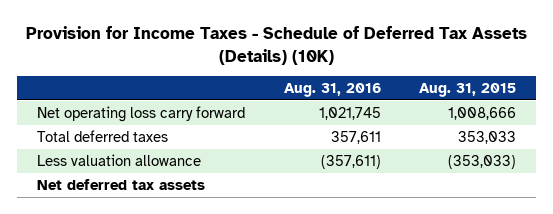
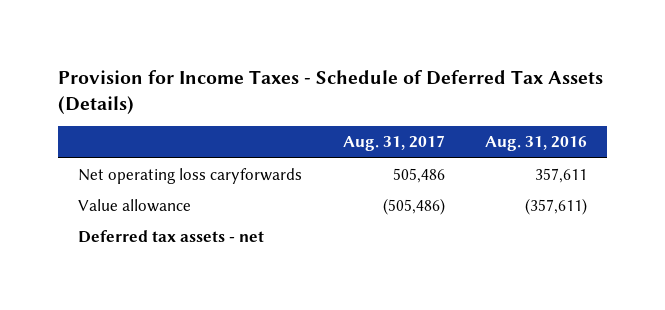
[25,26,527,65] Provision for Income Taxes - Schedule of Deferred Tax Assets (Details) (10K) -> [57,69,603,114] Provision for Income Taxes - Schedule of Deferred Tax Assets (Details)
[419,82,517,97] Aug. 31, 2015 -> none
none -> [342,135,445,152] Aug. 31, 2017
[36,129,168,142] Total deferred taxes -> none
[36,105,245,122] Net operating loss carry forward -> [77,168,302,185] Net operating loss caryforwards
[318,106,381,120] 1,021,745 -> [535,168,588,184] 357,611
[36,153,201,166] Less valuation allowance -> [77,199,191,213] Value allowance
[36,178,205,190] Net deferred tax assets -> [77,230,264,244] Deferred tax assets - net

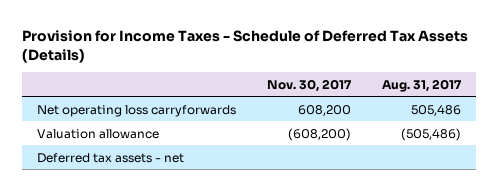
[485,136,588,152] Aug. 31, 2016 -> none
none -> [267,78,353,92] Nov. 30, 2017
[77,168,302,185] Net operating loss caryforwards -> [37,104,237,117] Net operating loss carryforwards
[77,199,191,213] Value allowance -> [37,128,160,139] Valuation allowance

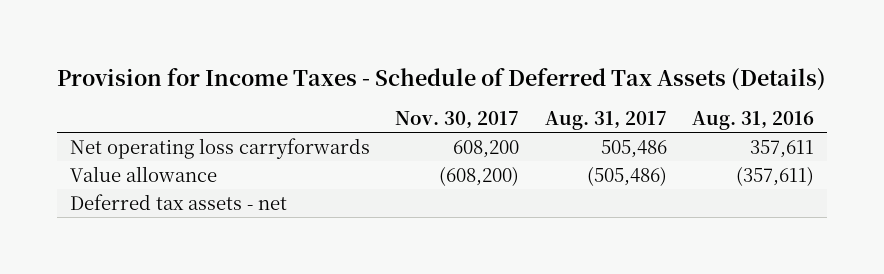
none -> [692,111,815,131] Aug. 31, 2016
[37,128,160,139] Valuation allowance -> [69,165,217,182] Value allowance

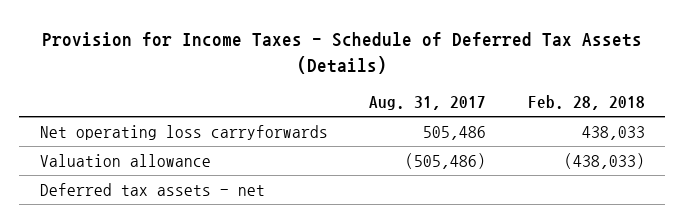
[395,111,520,130] Nov. 30, 2017 -> none
[692,111,815,131] Aug. 31, 2016 -> none
none -> [527,95,645,111] Feb. 28, 2018
[69,165,217,182] Value allowance -> [40,153,212,167] Valuation allowance

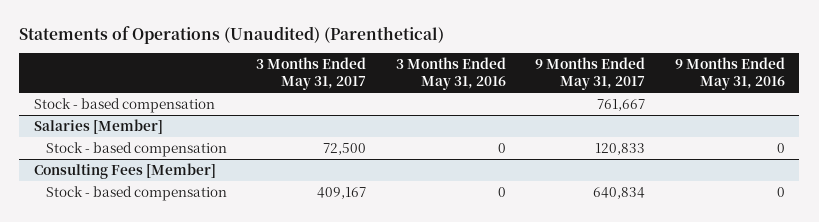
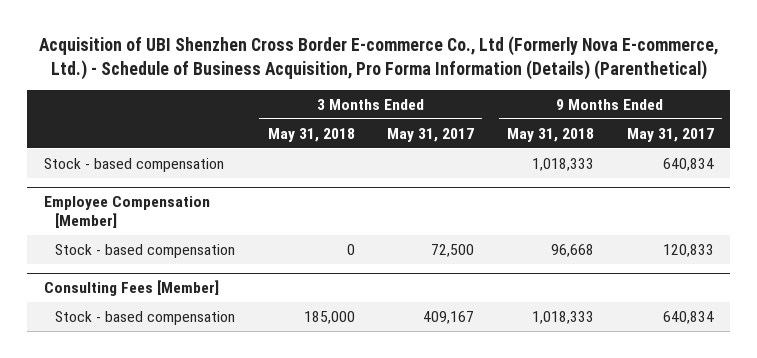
[19,26,445,45] Statements of Operations (Unaudited) (Parenthetical) -> [38,35,718,80] Acquisition of UBI Shenzhen Cross Border E-commerce Co., Ltd (Formerly Nova E-commerce, Ltd.) - Schedule of Business Acquisition, Pro Forma Information (Details) (Parenthetical)
[395,57,506,91] 3 Months Ended May 31, 2016 -> none
[674,57,785,91] 9 Months Ended May 31, 2016 -> none
none -> [267,127,355,142] May 31, 2018
none -> [506,127,594,142] May 31, 2018
[34,118,164,134] Salaries [Member] -> none
[597,98,646,111] 761,667 -> [662,157,714,171] 640,834
none -> [43,196,210,228] Employee Compensation [Member]

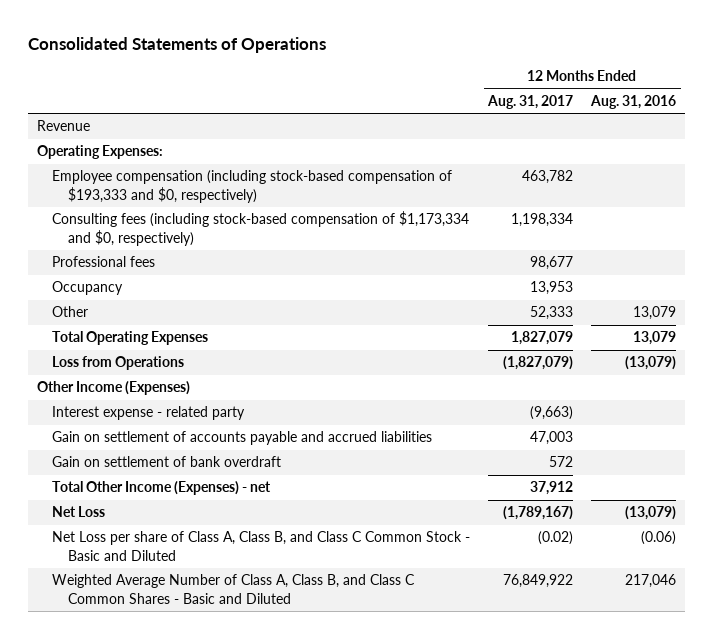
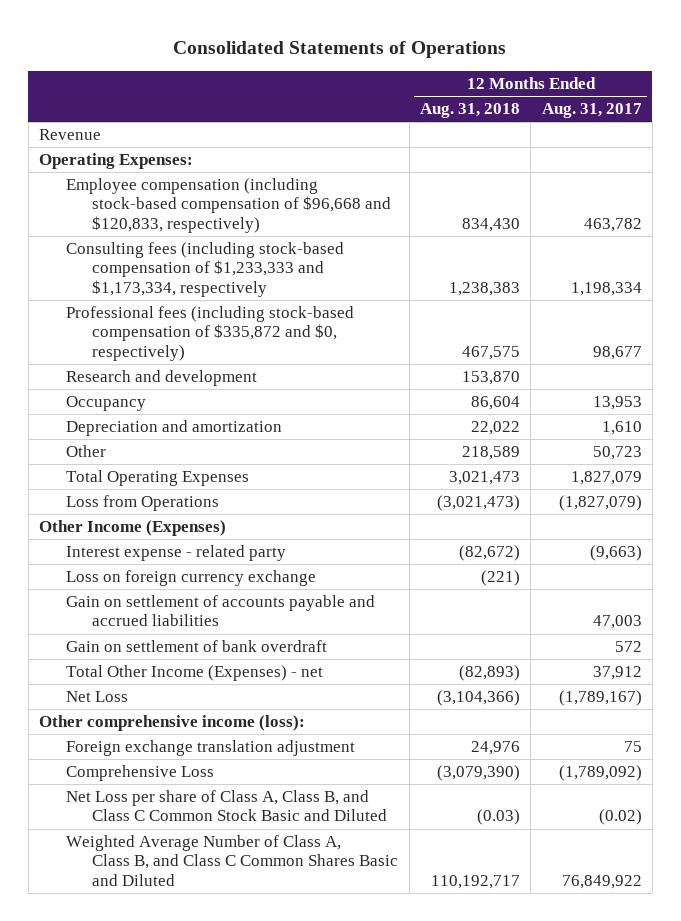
[590,94,677,109] Aug. 31, 2016 -> none
none -> [419,103,520,119] Aug. 31, 2018
[52,170,453,203] Employee compensation (including stock-based compensation of $193,333 and $0, respectively) -> [65,178,392,233] Employee compensation (including stock-based compensation of $96,668 and $120,833, respectively)
[52,211,470,246] Consulting fees (including stock-based compensation of $1,173,334 and $0, respectively) -> [65,242,344,297] Consulting fees (including stock-based compensation of $1,233,333 and $1,173,334, respectively
[52,256,156,268] Professional fees -> [65,306,354,361] Professional fees (including stock-based compensation of $335,872 and $0, respectively)
none -> [65,370,257,387] Research and development
none -> [65,420,282,437] Depreciation and amortization
[530,306,574,321] 52,333 -> [592,446,642,461] 50,723
none -> [65,570,316,587] Loss on foreign currency exchange
none -> [38,715,305,732] Other comprehensive income (loss):
none -> [65,740,355,757] Foreign exchange translation adjustment
none -> [65,765,214,782] Comprehensive Loss
[52,531,471,561] Net Loss per share of Class A, Class B, and Class C Common Stock - Basic and Diluted -> [65,790,388,822] Net Loss per share of Class A, Class B, and Class C Common Stock Basic and Diluted
[52,574,416,604] Weighted Average Number of Class A, Class B, and Class C Common Shares - Basic and Diluted -> [65,835,399,886] Weighted Average Number of Class A, Class B, and Class C Common Shares Basic and Diluted

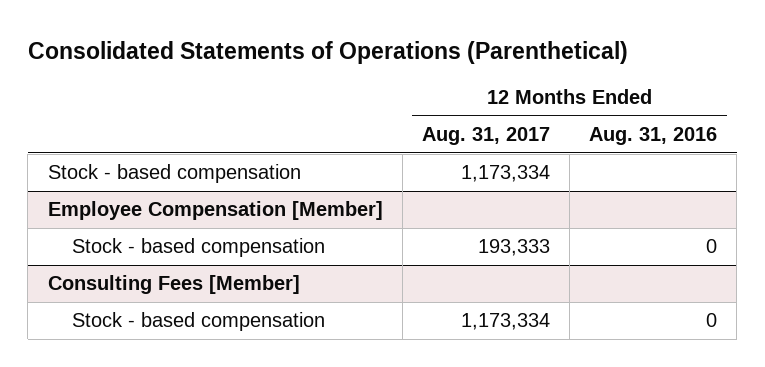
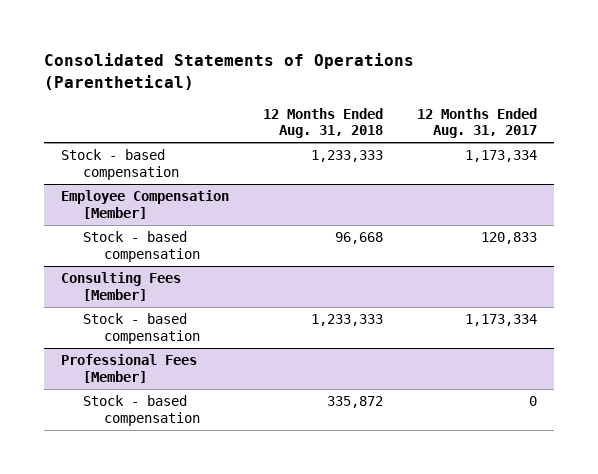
[589,127,718,146] Aug. 31, 2016 -> none
none -> [263,107,384,139] 12 Months Ended Aug. 31, 2018
[477,239,550,257] 193,333 -> [481,232,538,245] 120,833
none -> [61,354,198,383] Professional Fees [Member]
none -> [82,395,201,426] Stock - based compensation

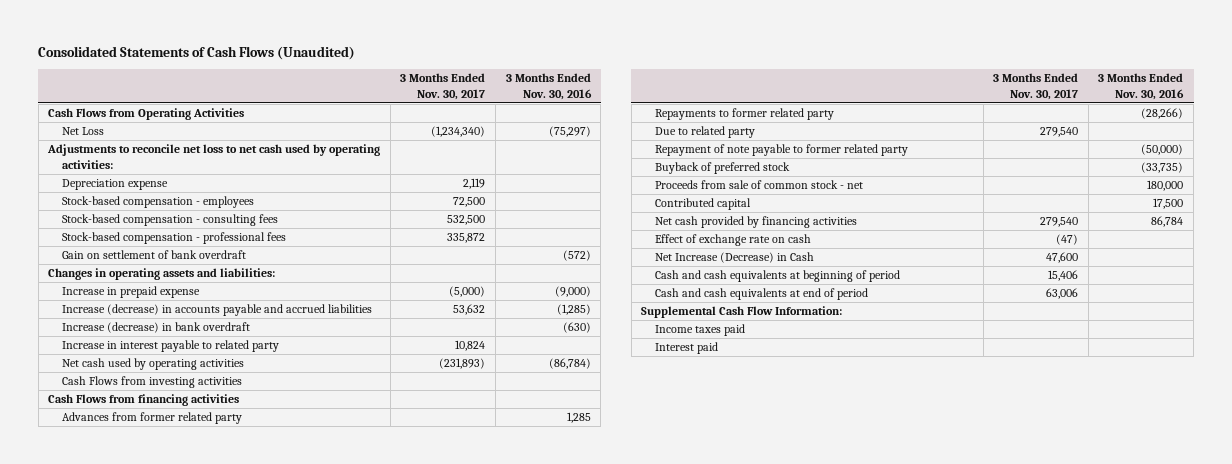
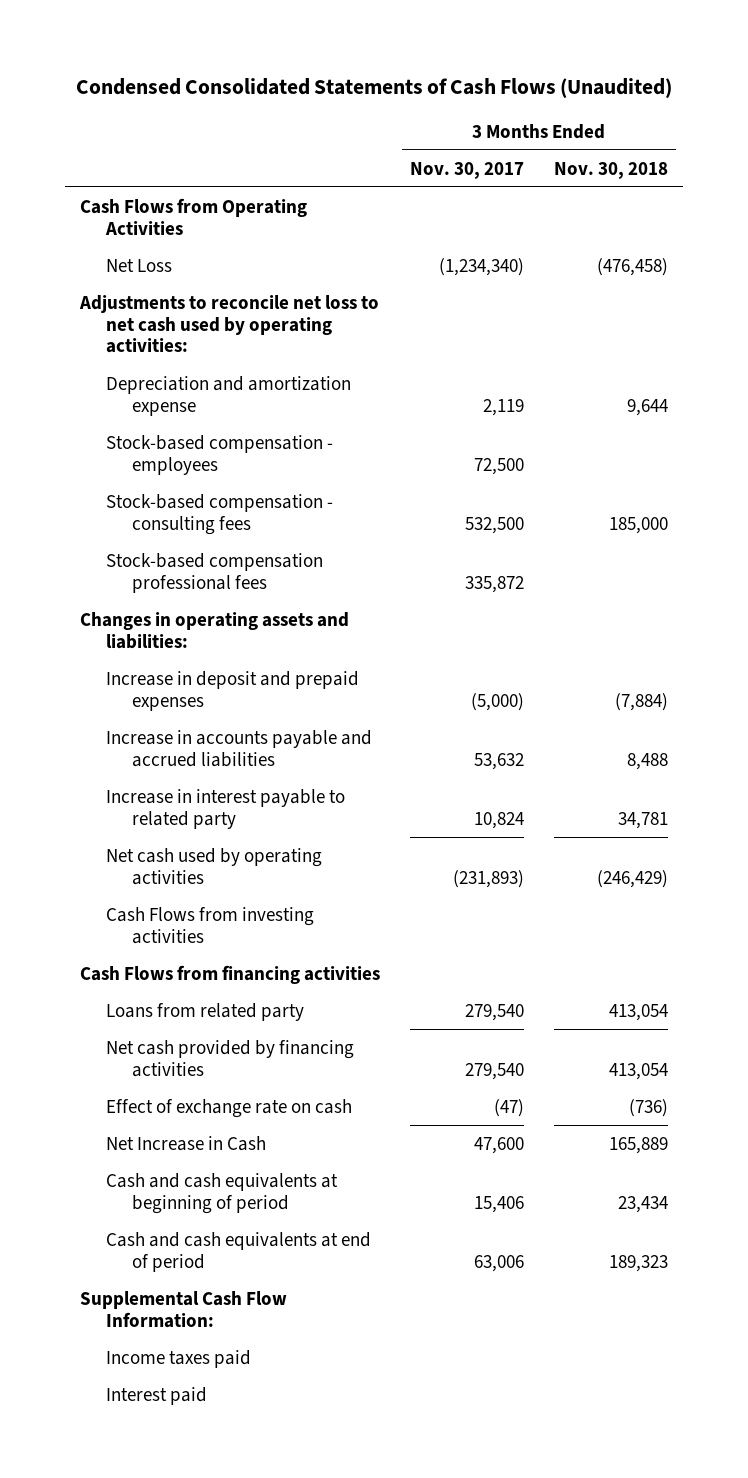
[38,46,356,61] Consolidated Statements of Cash Flows (Unaudited) -> [75,78,672,99] Condensed Consolidated Statements of Cash Flows (Unaudited)
[505,73,592,100] 3 Months Ended Nov. 30, 2016 -> none
none -> [554,161,669,179] Nov. 30, 2018
[61,179,168,191] Depreciation expense -> [106,375,352,416] Depreciation and amortization expense
[61,250,246,260] Gain on settlement of bank overdraft -> none
[61,232,286,245] Stock-based compensation - professional fees -> [106,552,324,593] Stock-based compensation professional fees
[61,286,200,299] Increase in prepaid expense -> none
[61,322,250,334] Increase (decrease) in bank overdraft -> none
none -> [106,670,360,711] Increase in deposit and prepaid expenses
[61,304,372,317] Increase (decrease) in accounts payable and accrued liabilities -> [106,729,373,767] Increase in accounts payable and accrued liabilities
[61,412,242,425] Advances from former related party -> none
[654,108,834,121] Repayments to former related party -> none
[654,144,908,157] Repayment of note payable to former related party -> none
[654,162,790,175] Buyback of preferred stock -> none
[654,180,863,190] Proceeds from sale of common stock - net -> none
[654,198,751,211] Contributed capital -> none
[654,126,755,139] Due to related party -> [106,1002,305,1021] Loans from related party
[654,252,814,264] Net Increase (Decrease) in Cash -> [106,1135,267,1151] Net Increase in Cash

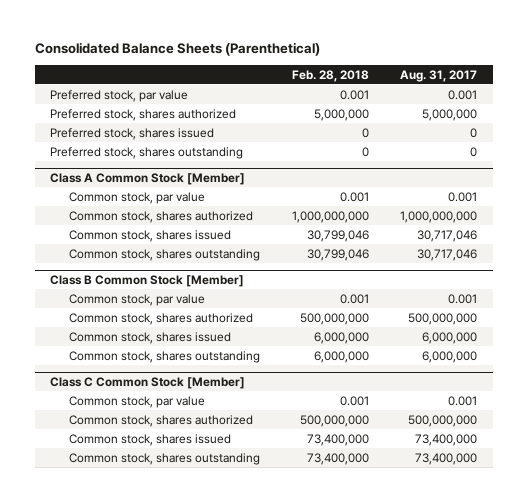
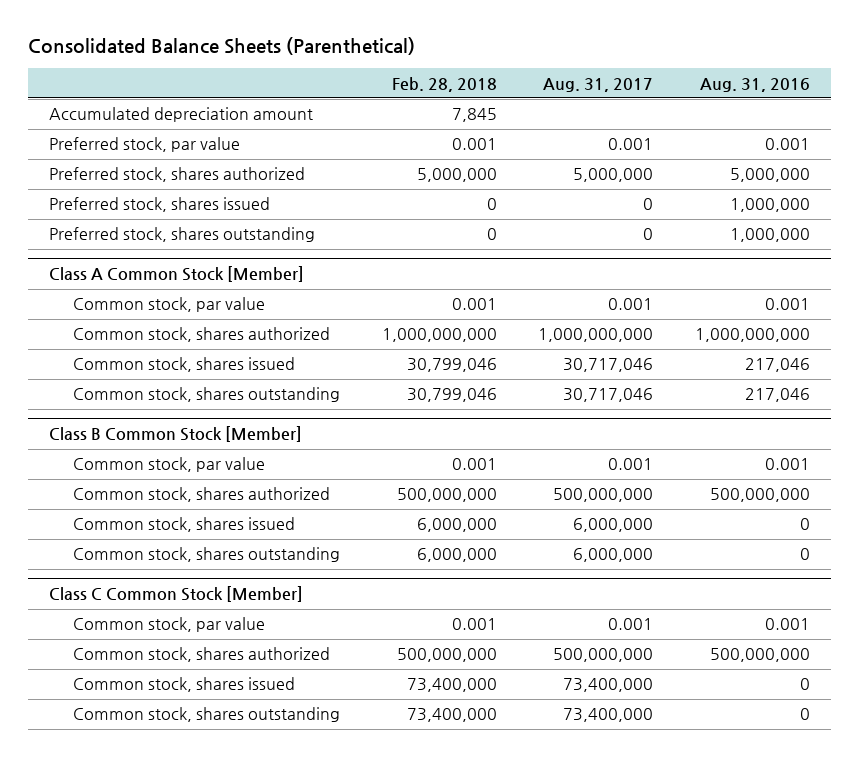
none -> [700,77,811,92] Aug. 31, 2016
none -> [48,107,313,123] Accumulated depreciation amount

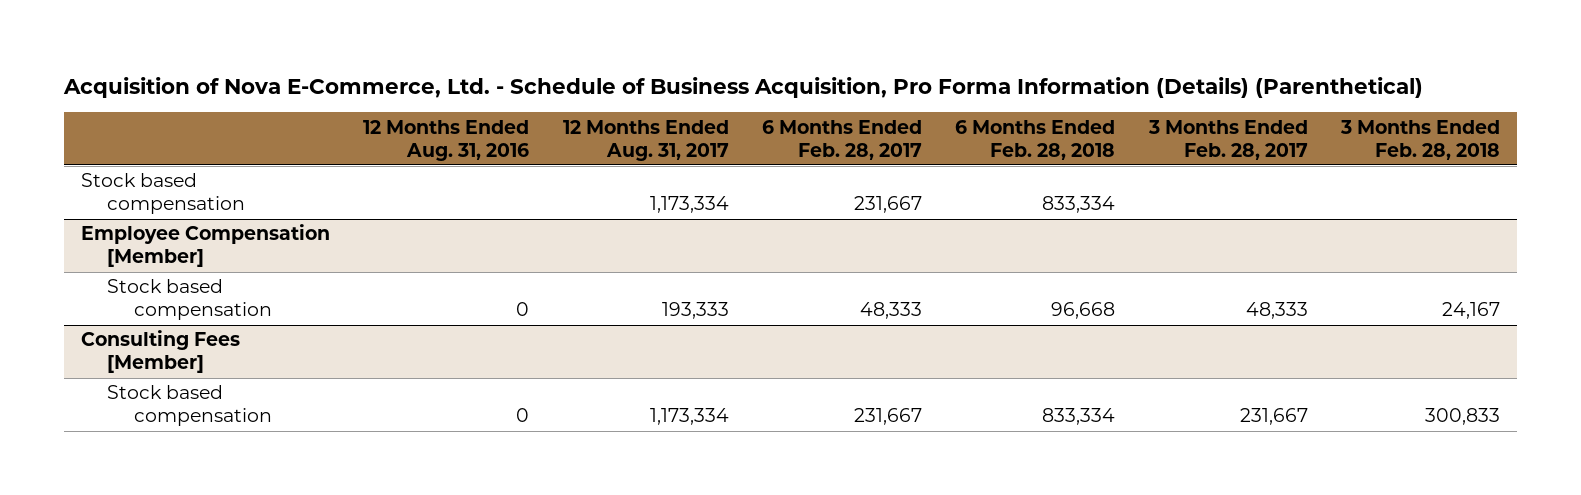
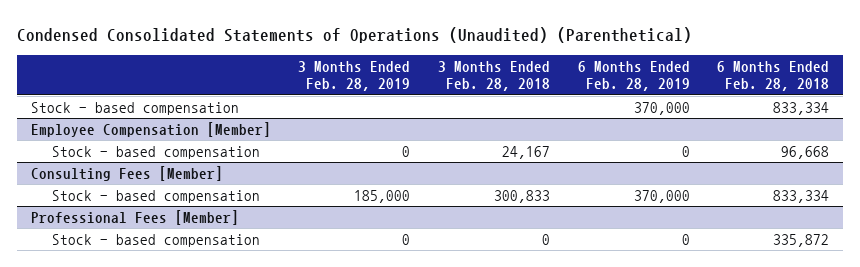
[63,76,1424,98] Acquisition of Nova E-Commerce, Ltd. - Schedule of Business Acquisition, Pro Forma Information (Details) (Parenthetical) -> [17,26,693,43] Condensed Consolidated Statements of Operations (Unaudited) (Parenthetical)
[363,119,530,161] 12 Months Ended Aug. 31, 2016 -> none
[562,119,729,161] 12 Months Ended Aug. 31, 2017 -> none
[762,119,923,160] 6 Months Ended Feb. 28, 2017 -> none
[1147,119,1308,160] 3 Months Ended Feb. 28, 2017 -> none
none -> [298,60,411,92] 3 Months Ended Feb. 28, 2019
none -> [577,60,690,92] 6 Months Ended Feb. 28, 2019
[81,173,246,215] Stock based compensation -> [30,101,239,115] Stock - based compensation
[107,279,272,321] Stock based compensation -> [52,145,261,159] Stock - based compensation
[107,385,272,427] Stock based compensation -> [52,189,261,203] Stock - based compensation
none -> [30,209,239,225] Professional Fees [Member]
none -> [52,233,261,247] Stock - based compensation

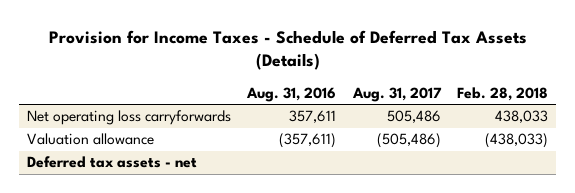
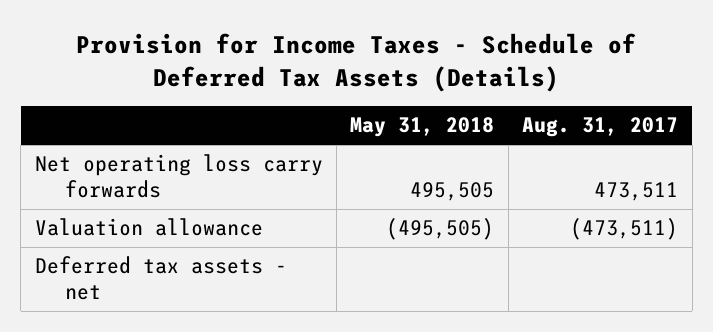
[246,87,337,103] Aug. 31, 2016 -> none
[457,87,549,102] Feb. 28, 2018 -> none
none -> [350,117,495,138] May 31, 2018
[27,110,232,126] Net operating loss carryforwards -> [34,154,323,199] Net operating loss carry forwards
[386,110,441,124] 505,486 -> [594,182,679,202] 473,511
[376,133,441,149] (505,486) -> [570,218,679,241] (473,511)

